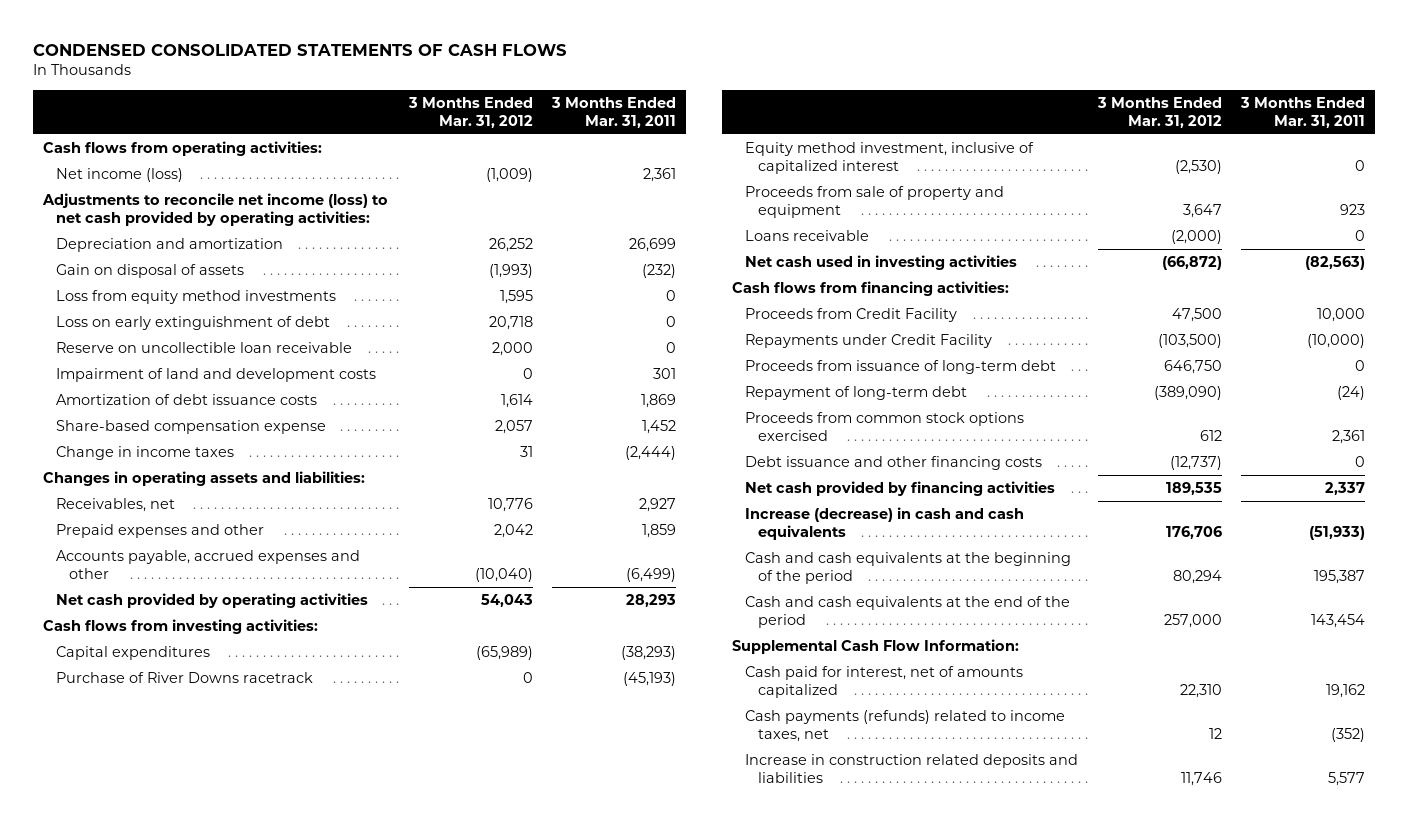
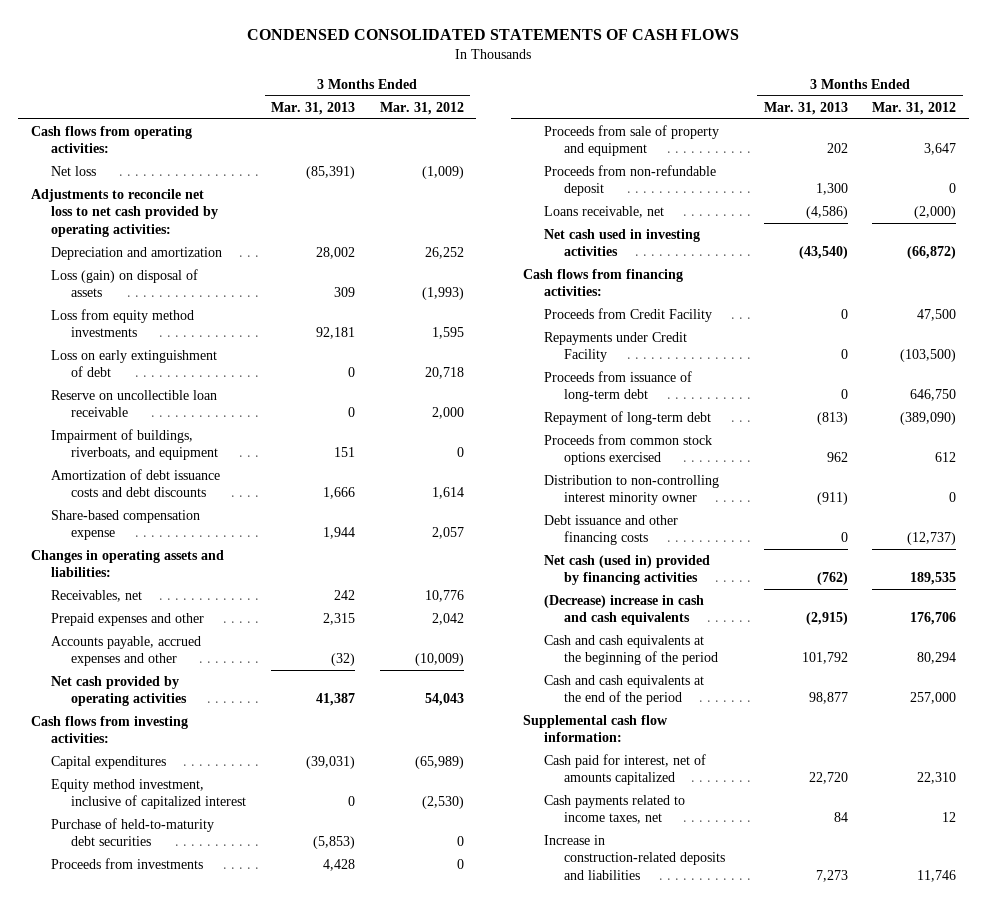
[551,96,677,128] 3 Months Ended Mar. 31, 2011 -> none
none -> [270,101,355,115] Mar. 31, 2013
[56,168,184,183] Net income (loss) -> [50,165,96,176] Net loss
[42,193,389,227] Adjustments to reconcile net income (loss) to net cash provided by operating activities: -> [30,188,218,237] Adjustments to reconcile net loss to net cash provided by operating activities:
[56,264,245,279] Gain on disposal of assets -> [50,268,198,298] Loss (gain) on disposal of assets
[56,368,377,383] Impairment of land and development costs -> none
none -> [50,428,219,461] Impairment of buildings, riverboats, and equipment
[56,394,318,406] Amortization of debt issuance costs -> [50,468,220,498] Amortization of debt issuance costs and debt discounts
[56,446,235,461] Change in income taxes -> none
[474,568,533,583] (10,040) -> [414,653,464,667] (10,009)
[56,672,314,684] Purchase of River Downs racetrack -> none
none -> [50,817,214,847] Purchase of held-to-maturity debt securities
none -> [50,857,203,869] Proceeds from investments
none -> [543,164,716,197] Proceeds from non-refundable deposit
[745,230,870,242] Loans receivable -> [543,205,664,218] Loans receivable, net
none -> [543,474,719,506] Distribution to non-controlling interest minority owner
[745,481,1056,497] Net cash provided by financing activities -> [543,554,710,586] Net cash (used in) provided by financing activities
[745,507,1025,541] Increase (decrease) in cash and cash equivalents -> [543,594,704,626] (Decrease) increase in cash and cash equivalents
[732,639,1020,655] Supplemental Cash Flow Information: -> [523,714,669,743] Supplemental cash flow information:
[745,710,1066,743] Cash payments (refunds) related to income taxes, net -> [543,794,685,825] Cash payments related to income taxes, net
[745,754,1079,784] Increase in construction related deposits and liabilities -> [543,834,725,880] Increase in construction-related deposits and liabilities

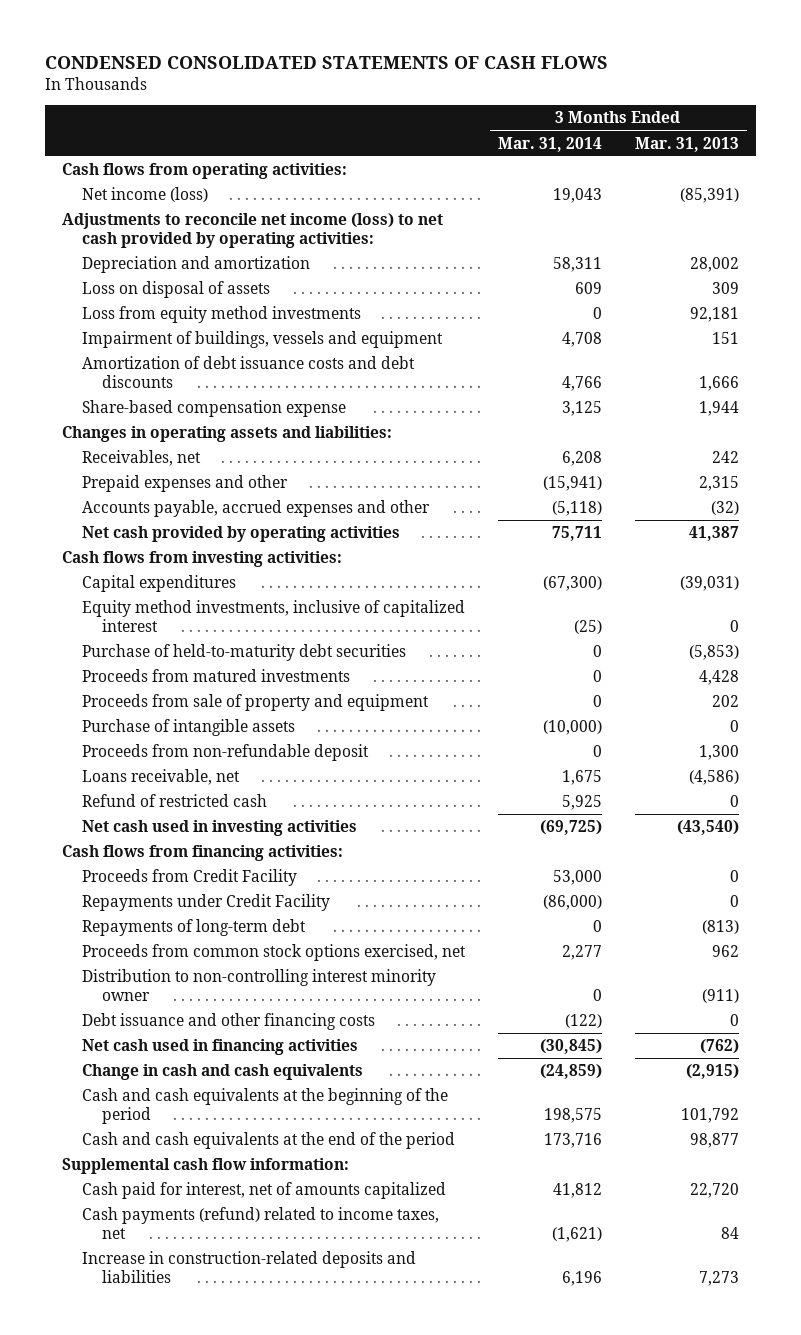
[379,101,464,115] Mar. 31, 2012 -> none
none -> [497,136,602,152] Mar. 31, 2014
[50,165,96,176] Net loss -> [81,187,208,203] Net income (loss)
[30,188,218,237] Adjustments to reconcile net loss to net cash provided by operating activities: -> [61,213,443,249] Adjustments to reconcile net income (loss) to net cash provided by operating activities:
[50,268,198,298] Loss (gain) on disposal of assets -> [81,281,270,299] Loss on disposal of assets
[50,349,217,378] Loss on early extinguishment of debt -> none
[50,389,217,418] Reserve on uncollectible loan receivable -> none
[50,428,219,461] Impairment of buildings, riverboats, and equipment -> [81,331,443,349] Impairment of buildings, vessels and equipment
[50,778,247,810] Equity method investment, inclusive of capitalized interest -> [81,600,465,633] Equity method investments, inclusive of capitalized interest
[50,857,203,869] Proceeds from investments -> [81,669,350,683] Proceeds from matured investments
none -> [81,719,295,737] Purchase of intangible assets
none -> [81,794,267,808] Refund of restricted cash
[543,370,692,403] Proceeds from issuance of long-term debt -> none
[543,410,711,425] Repayment of long-term debt -> [81,919,306,937] Repayments of long-term debt
[543,433,712,466] Proceeds from common stock options exercised -> [81,944,466,962] Proceeds from common stock options exercised, net
[543,554,710,586] Net cash (used in) provided by financing activities -> [81,1039,358,1056] Net cash used in financing activities
[543,594,704,626] (Decrease) increase in cash and cash equivalents -> [81,1064,363,1081] Change in cash and cash equivalents
[543,794,685,825] Cash payments related to income taxes, net -> [81,1207,439,1240] Cash payments (refund) related to income taxes, net

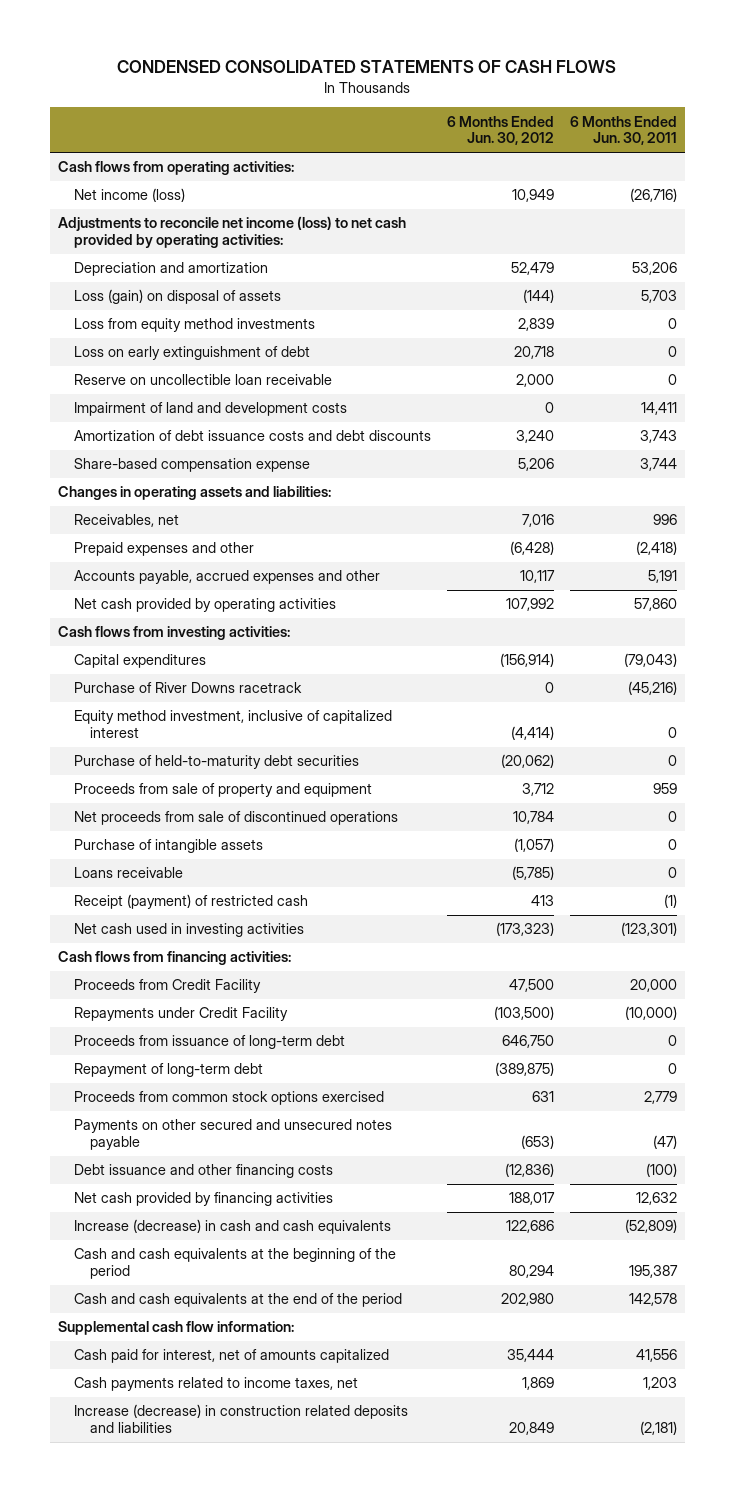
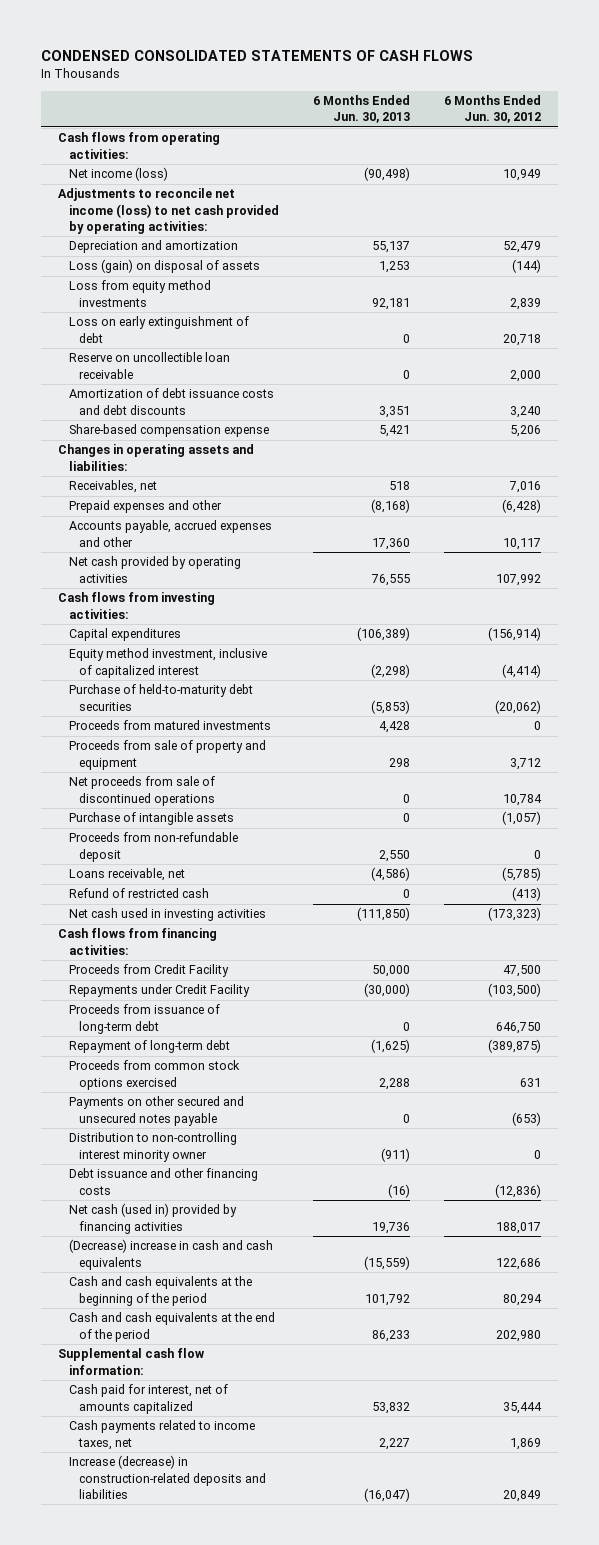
[569,115,677,146] 6 Months Ended Jun. 30, 2011 -> none
none -> [312,95,410,124] 6 Months Ended Jun. 30, 2013
[74,402,348,417] Impairment of land and development costs -> none
[74,682,303,694] Purchase of River Downs racetrack -> none
none -> [68,720,271,731] Proceeds from matured investments
none -> [68,832,238,862] Proceeds from non-refundable deposit
[74,867,184,879] Loans receivable -> [68,868,185,882] Loans receivable, net
[74,894,309,910] Receipt (payment) of restricted cash -> [68,888,209,899] Refund of restricted cash
[530,895,554,907] 413 -> [511,887,541,902] (413)
none -> [68,1132,237,1162] Distribution to non-controlling interest minority owner
[74,1192,334,1207] Net cash provided by financing activities -> [68,1203,237,1234] Net cash (used in) provided by financing activities
[74,1219,392,1235] Increase (decrease) in cash and cash equivalents -> [68,1239,273,1270] (Decrease) increase in cash and cash equivalents
[74,1404,409,1434] Increase (decrease) in construction related deposits and liabilities -> [68,1455,267,1499] Increase (decrease) in construction-related deposits and liabilities

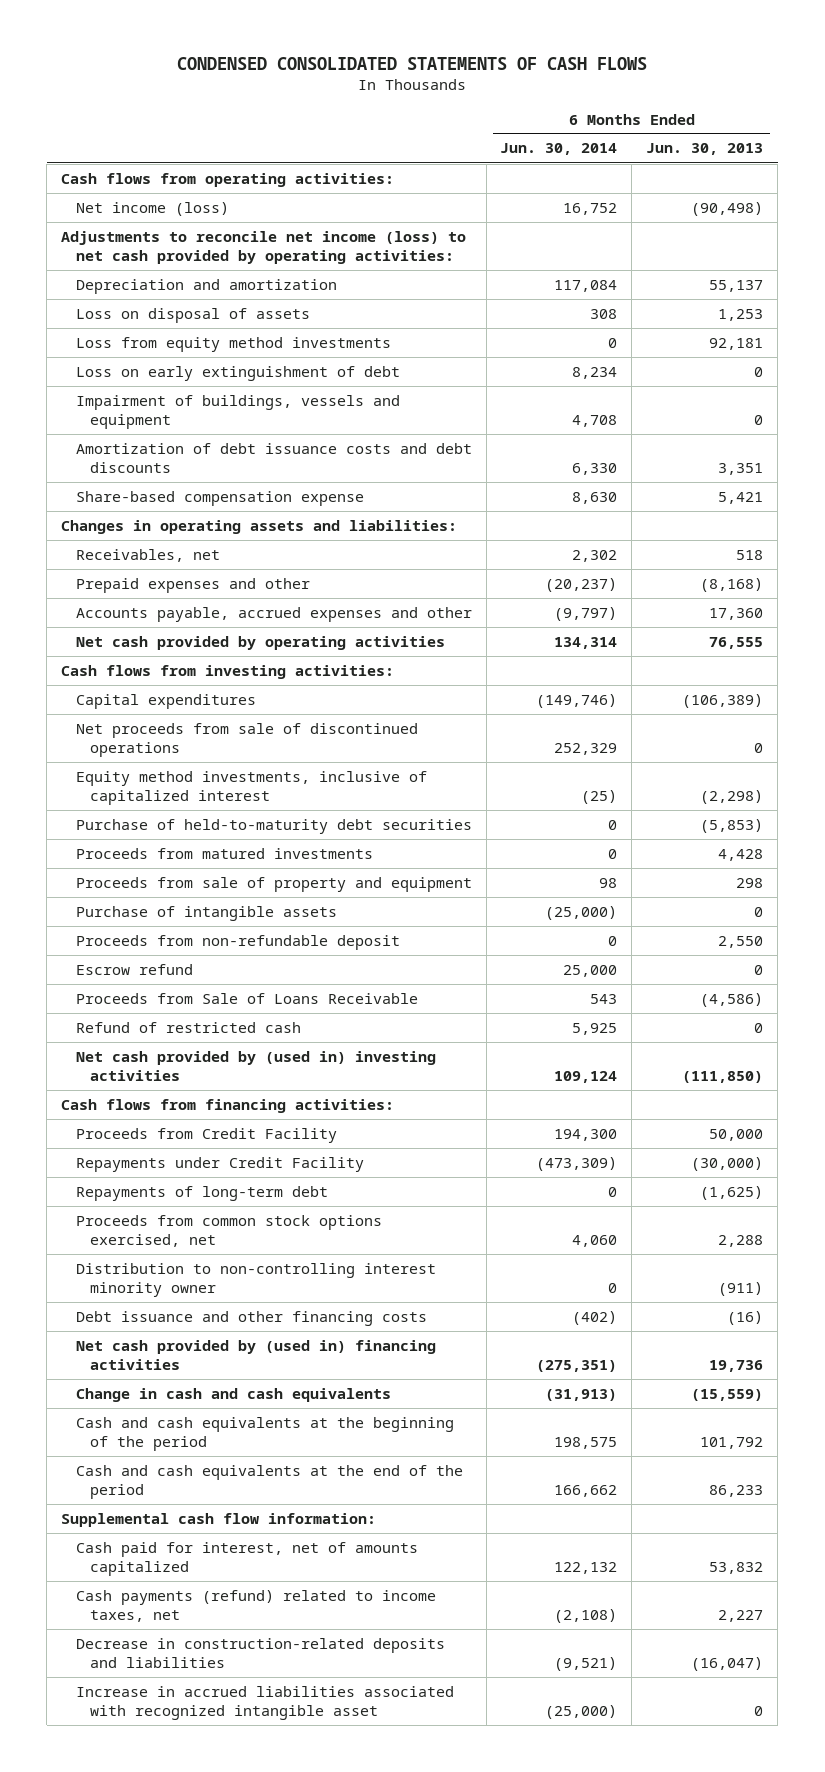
[443,95,541,124] 6 Months Ended Jun. 30, 2012 -> none
none -> [500,143,618,156] Jun. 30, 2014
[68,259,260,274] Loss (gain) on disposal of assets -> [75,307,310,323] Loss on disposal of assets
[68,352,230,379] Reserve on uncollectible loan receivable -> none
none -> [75,394,400,429] Impairment of buildings, vessels and equipment
[68,776,216,806] Net proceeds from sale of discontinued operations -> [75,722,418,757] Net proceeds from sale of discontinued operations
[68,648,267,678] Equity method investment, inclusive of capitalized interest -> [75,770,427,805] Equity method investments, inclusive of capitalized interest
none -> [75,963,193,975] Escrow refund
[68,868,185,882] Loans receivable, net -> [75,992,418,1004] Proceeds from Sale of Loans Receivable
[68,908,266,922] Net cash used in investing activities -> [75,1050,436,1081] Net cash provided by (used in) investing activities
[68,1004,220,1034] Proceeds from issuance of long-term debt -> none
[68,1096,244,1126] Payments on other secured and unsecured notes payable -> none
[68,1040,230,1054] Repayment of long-term debt -> [75,1185,328,1201] Repayments of long-term debt
[68,1060,240,1090] Proceeds from common stock options exercised -> [75,1214,382,1247] Proceeds from common stock options exercised, net
[68,1203,237,1234] Net cash (used in) provided by financing activities -> [75,1339,436,1370] Net cash provided by (used in) financing activities
[68,1239,273,1270] (Decrease) increase in cash and cash equivalents -> [75,1387,391,1402] Change in cash and cash equivalents
[68,1420,255,1450] Cash payments related to income taxes, net -> [75,1589,436,1622] Cash payments (refund) related to income taxes, net
[68,1455,267,1499] Increase (decrease) in construction-related deposits and liabilities -> [75,1637,445,1668] Decrease in construction-related deposits and liabilities
none -> [75,1685,454,1720] Increase in accrued liabilities associated with recognized intangible asset

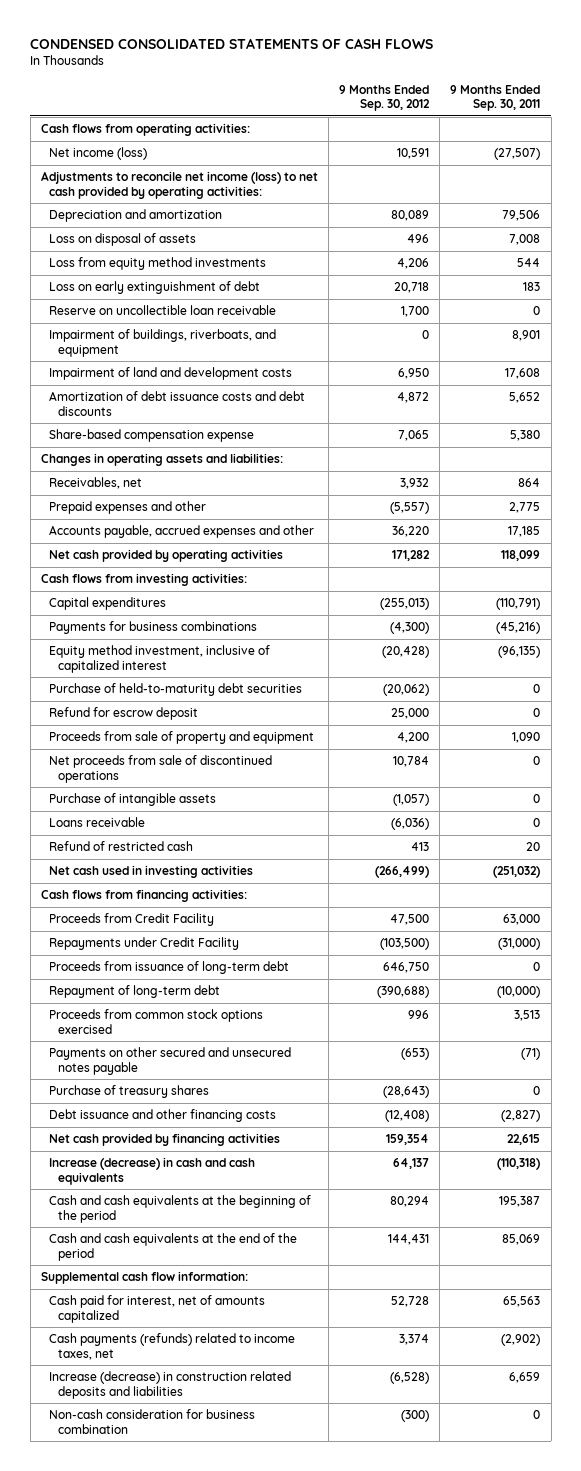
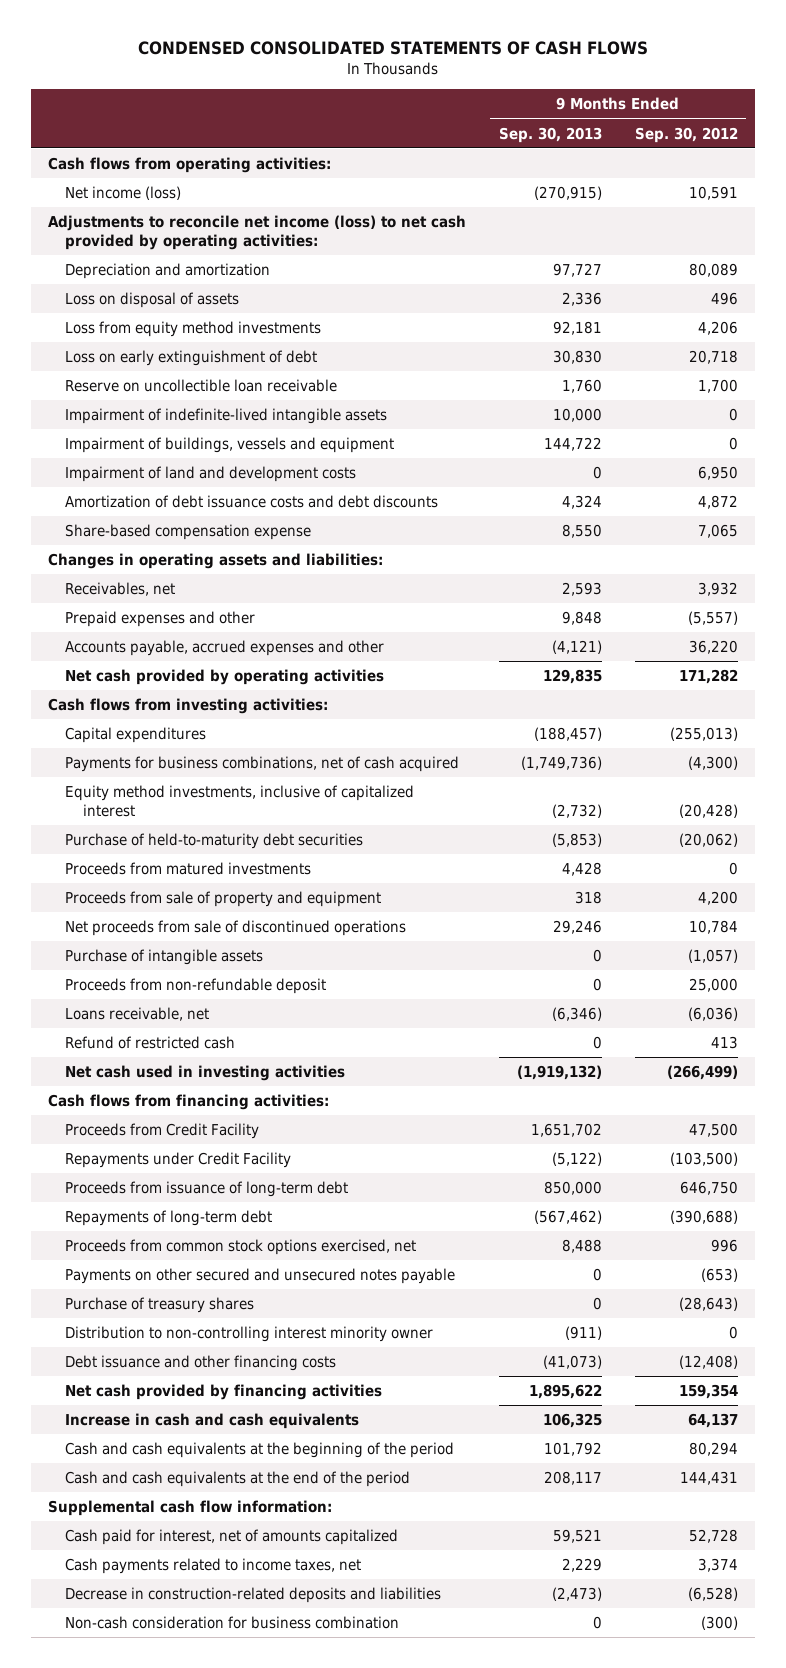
[450,84,541,112] 9 Months Ended Sep. 30, 2011 -> none
none -> [498,126,602,143] Sep. 30, 2013
none -> [65,408,388,425] Impairment of indefinite-lived intangible assets
[49,329,277,357] Impairment of buildings, riverboats, and equipment -> [65,437,395,454] Impairment of buildings, vessels and equipment
[49,621,258,635] Payments for business combinations -> [65,756,460,773] Payments for business combinations, net of cash acquired
[49,645,271,673] Equity method investment, inclusive of capitalized interest -> [65,785,415,818] Equity method investments, inclusive of capitalized interest
[49,707,199,721] Refund for escrow deposit -> none
none -> [65,862,312,876] Proceeds from matured investments
none -> [65,978,327,995] Proceeds from non-refundable deposit
[49,817,146,828] Loans receivable -> [65,1007,210,1022] Loans receivable, net
[49,985,221,999] Repayment of long-term debt -> [65,1210,273,1227] Repayments of long-term debt
[49,1009,264,1034] Proceeds from common stock options exercised -> [65,1239,417,1256] Proceeds from common stock options exercised, net
none -> [65,1326,434,1343] Distribution to non-controlling interest minority owner
[49,1157,256,1185] Increase (decrease) in cash and cash equivalents -> [65,1413,360,1430] Increase in cash and cash equivalents
[49,1333,296,1360] Cash payments (refunds) related to income taxes, net -> [65,1558,362,1575] Cash payments related to income taxes, net
[49,1371,292,1399] Increase (decrease) in construction related deposits and liabilities -> [65,1587,442,1604] Decrease in construction-related deposits and liabilities

